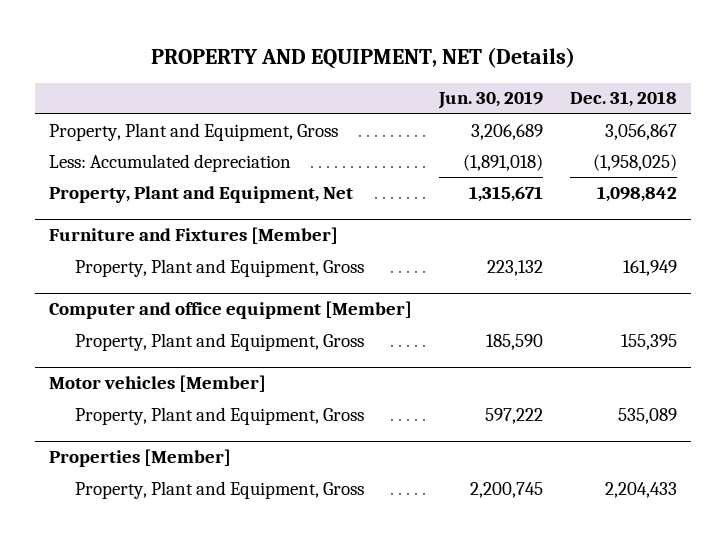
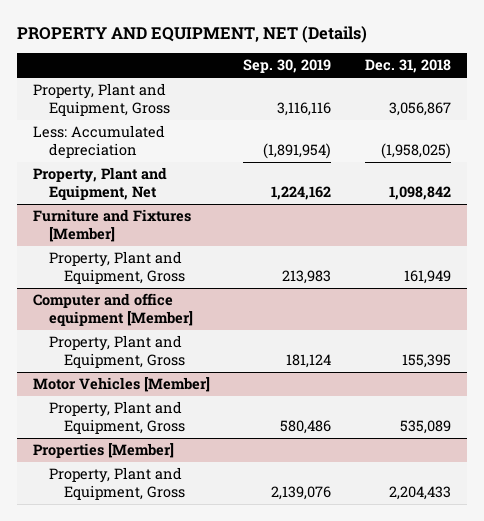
[438,91,544,110] Jun. 30, 2019 -> none
none -> [243,59,332,74] Sep. 30, 2019
[49,375,267,393] Motor vehicles [Member] -> [33,377,211,393] Motor Vehicles [Member]

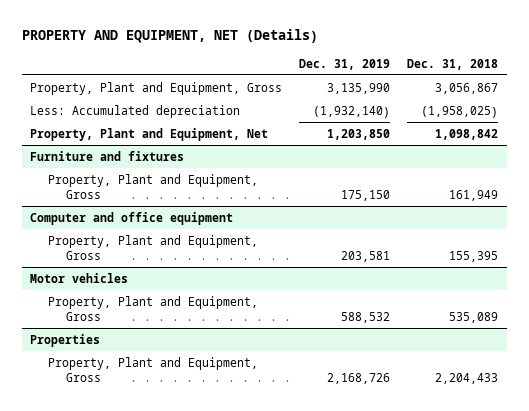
[243,59,332,74] Sep. 30, 2019 -> none
none -> [299,58,391,70] Dec. 31, 2019
[33,209,192,242] Furniture and Fixtures [Member] -> [30,150,185,161] Furniture and fixtures
[33,293,193,326] Computer and office equipment [Member] -> [30,211,234,225] Computer and office equipment
[33,377,211,393] Motor Vehicles [Member] -> [30,272,129,283] Motor vehicles
[33,443,175,459] Properties [Member] -> [30,333,101,347] Properties

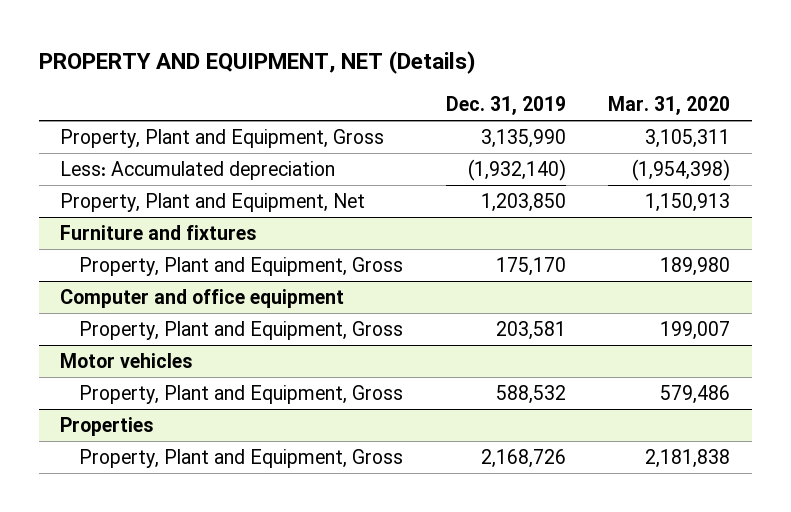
[407,58,499,70] Dec. 31, 2018 -> none
none -> [608,96,731,116] Mar. 31, 2020
[341,189,391,201] 175,150 -> [495,256,566,276] 175,170

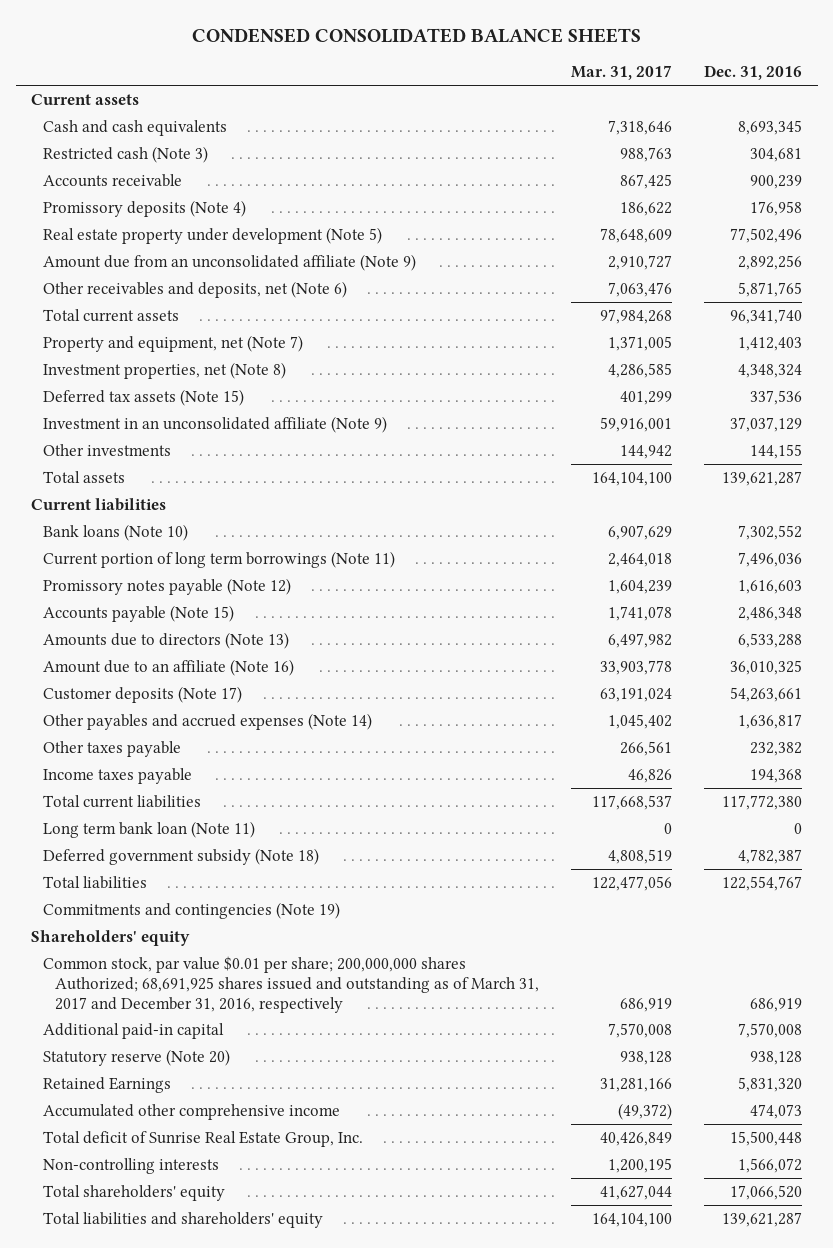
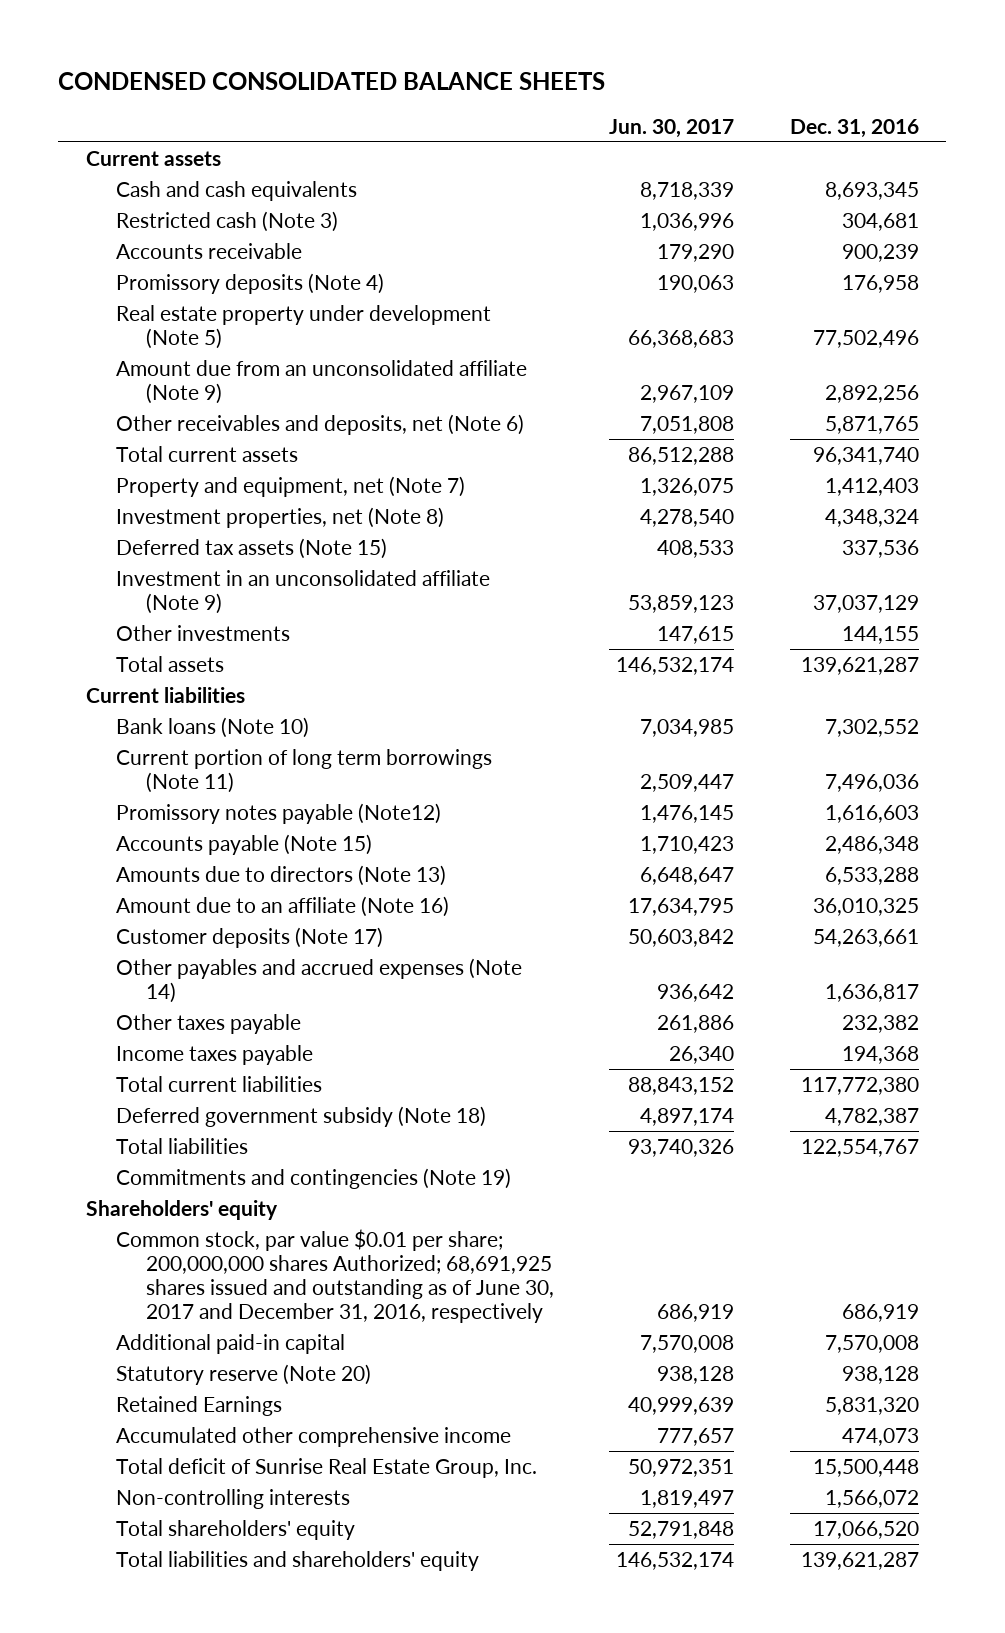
[571,65,673,81] Mar. 31, 2017 -> none
none -> [609,118,735,138] Jun. 30, 2017
[43,577,292,595] Promissory notes payable (Note 12) -> [116,802,442,824] Promissory notes payable (Note12)
[43,820,256,838] Long term bank loan (Note 11) -> none
[43,955,540,1013] Common stock, par value $0.01 per share; 200,000,000 shares Authorized; 68,691,925 shares issued and outstanding as of March 31, 2017 and December 31, 2016, respectively -> [116,1228,555,1323] Common stock, par value $0.01 per share; 200,000,000 shares Authorized; 68,691,925 shares issued and outstanding as of June 30, 2017 and December 31, 2016, respectively

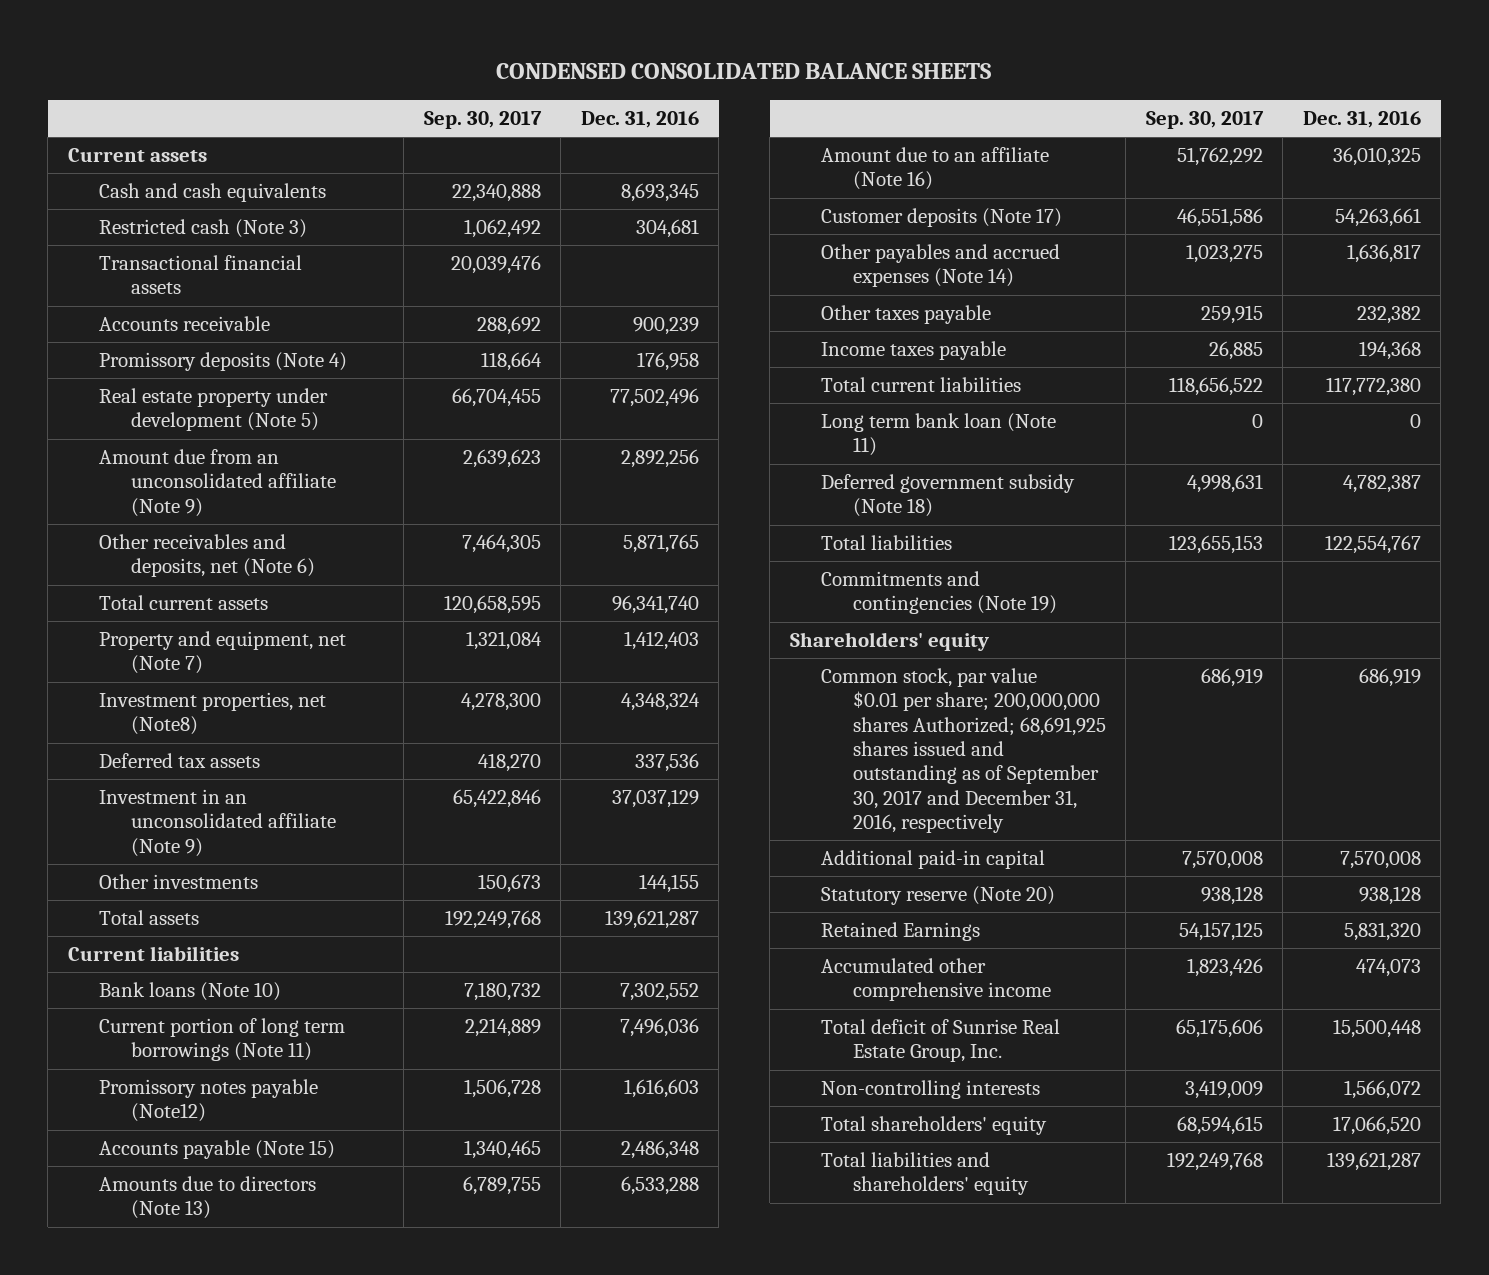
[609,118,735,138] Jun. 30, 2017 -> none
none -> [423,110,542,129] Sep. 30, 2017
none -> [99,255,303,295] Transactional financial assets
[116,506,445,528] Investment properties, net (Note 8) -> [99,692,327,736] Investment properties, net (Note8)
[116,537,388,559] Deferred tax assets (Note 15) -> [99,753,261,769] Deferred tax assets
none -> [821,413,1057,457] Long term bank loan (Note 11)
[116,1228,555,1323] Common stock, par value $0.01 per share; 200,000,000 shares Authorized; 68,691,925 shares issued and outstanding as of June 30, 2017 and December 31, 2016, respectively -> [821,668,1106,834] Common stock, par value $0.01 per share; 200,000,000 shares Authorized; 68,691,925 shares issued and outstanding as of September 30, 2017 and December 31, 2016, respectively

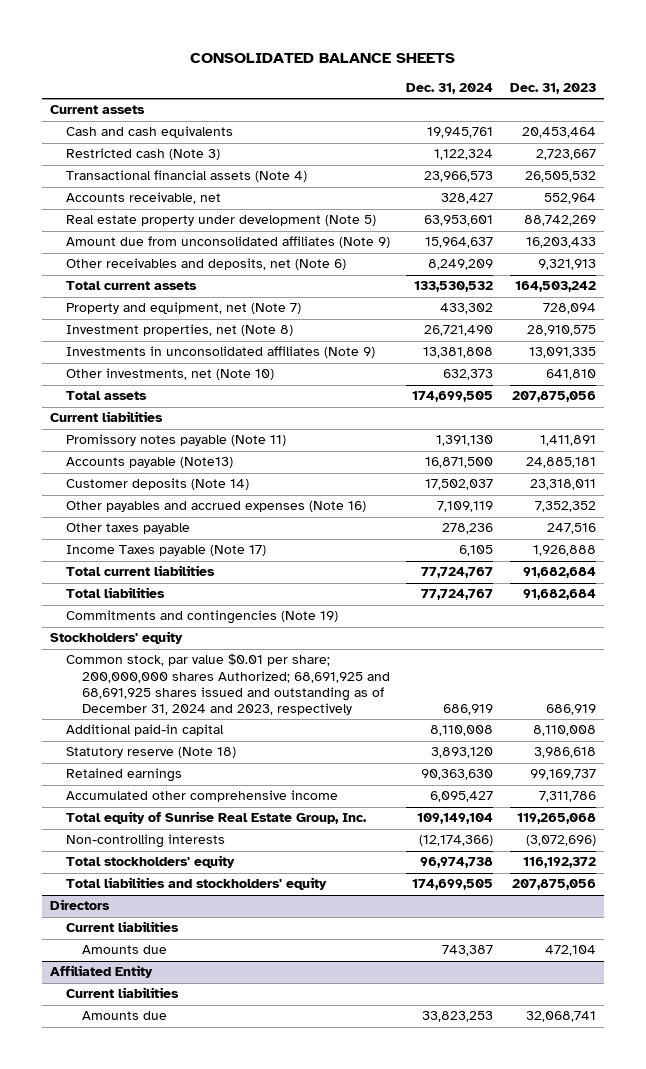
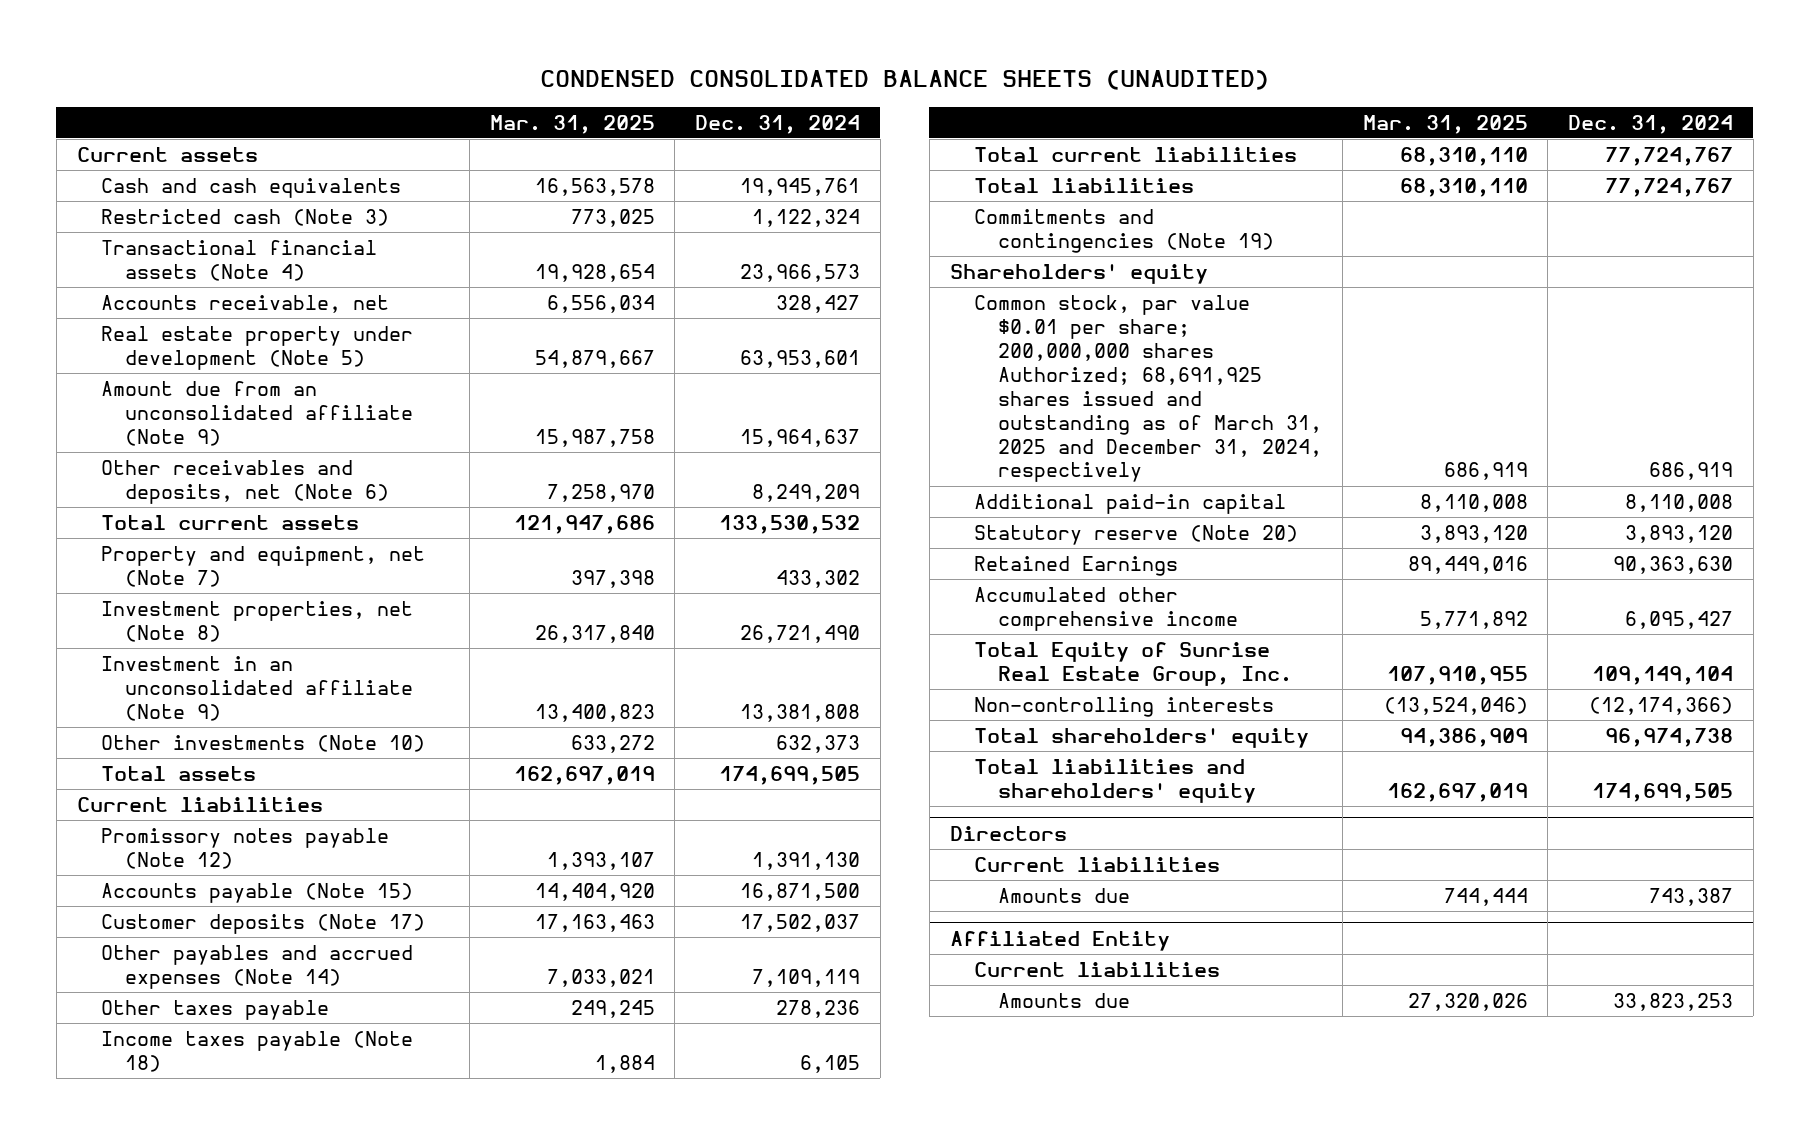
[189,52,455,63] CONSOLIDATED BALANCE SHEETS -> [539,69,1269,90] CONDENSED CONSOLIDATED BALANCE SHEETS (UNAUDITED)
[509,82,596,94] Dec. 31, 2023 -> none
none -> [489,114,655,134] Mar. 31, 2025
[66,236,391,249] Amount due from unconsolidated affiliates (Note 9) -> [100,381,414,446] Amount due from an unconsolidated affiliate (Note 9)
[66,346,376,359] Investments in unconsolidated affiliates (Note 9) -> [100,656,414,721] Investment in an unconsolidated affiliate (Note 9)
[66,368,275,381] Other investments, net (Note 10) -> [100,735,425,753] Other investments (Note 10)
[66,434,287,447] Promissory notes payable (Note 11) -> [100,828,389,870] Promissory notes payable (Note 12)
[66,457,234,469] Accounts payable (Note13) -> [100,883,413,904] Accounts payable (Note 15)
[66,478,250,491] Customer deposits (Note 14) -> [100,914,425,935] Customer deposits (Note 17)
[66,501,367,513] Other payables and accrued expenses (Note 16) -> [100,945,413,990] Other payables and accrued expenses (Note 14)
[66,545,267,557] Income Taxes payable (Note 17) -> [100,1031,413,1073] Income taxes payable (Note 18)
[50,631,184,645] Stockholders' equity -> [949,264,1208,285] Shareholders' equity
[66,653,390,715] Common stock, par value $0.01 per share; 200,000,000 shares Authorized; 68,691,925 and 68,691,925 shares issued and outstanding as of December 31, 2024 and 2023, respectively -> [973,295,1323,483] Common stock, par value $0.01 per share; 200,000,000 shares Authorized; 68,691,925 shares issued and outstanding as of March 31, 2025 and December 31, 2024, respectively
[66,747,237,759] Statutory reserve (Note 18) -> [973,525,1298,546] Statutory reserve (Note 20)
[66,768,183,783] Retained earnings -> [973,556,1178,577] Retained Earnings
[66,811,368,825] Total equity of Sunrise Real Estate Group, Inc. -> [973,642,1293,687] Total Equity of Sunrise Real Estate Group, Inc.
[66,855,236,869] Total stockholders' equity -> [973,728,1309,749] Total shareholders' equity
[66,877,328,891] Total liabilities and stockholders' equity -> [973,759,1257,804] Total liabilities and shareholders' equity

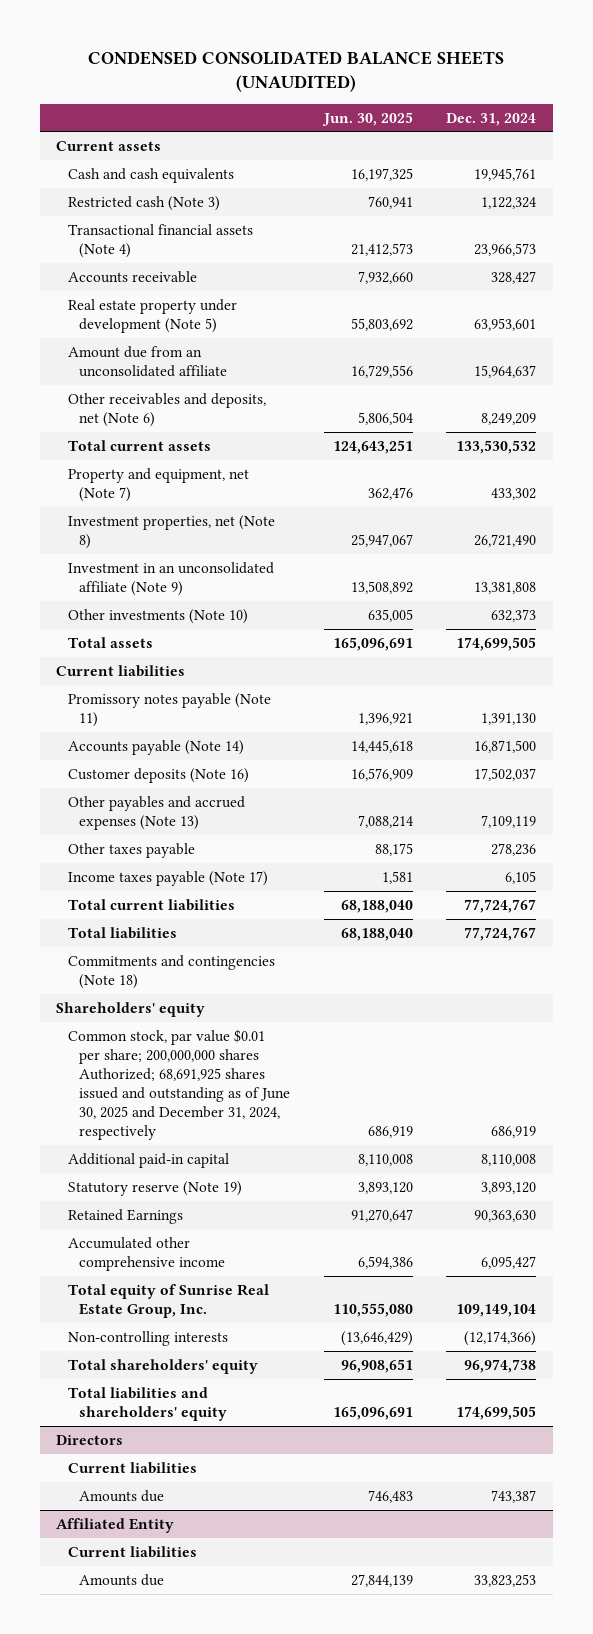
[489,114,655,134] Mar. 31, 2025 -> none
none -> [321,111,413,126] Jun. 30, 2025
[100,295,389,314] Accounts receivable, net -> [67,270,197,283] Accounts receivable
[100,381,414,446] Amount due from an unconsolidated affiliate (Note 9) -> [67,345,227,377] Amount due from an unconsolidated affiliate
[100,828,389,870] Promissory notes payable (Note 12) -> [67,692,271,727] Promissory notes payable (Note 11)
[100,883,413,904] Accounts payable (Note 15) -> [67,739,244,755] Accounts payable (Note 14)
[100,914,425,935] Customer deposits (Note 17) -> [67,767,249,783] Customer deposits (Note 16)
[100,945,413,990] Other payables and accrued expenses (Note 14) -> [67,795,245,830] Other payables and accrued expenses (Note 13)
[100,1031,413,1073] Income taxes payable (Note 18) -> [67,870,268,886] Income taxes payable (Note 17)
[973,209,1275,254] Commitments and contingencies (Note 19) -> [67,954,275,989] Commitments and contingencies (Note 18)
[973,295,1323,483] Common stock, par value $0.01 per share; 200,000,000 shares Authorized; 68,691,925 shares issued and outstanding as of March 31, 2025 and December 31, 2024, respectively -> [67,1028,290,1141] Common stock, par value $0.01 per share; 200,000,000 shares Authorized; 68,691,925 shares issued and outstanding as of June 30, 2025 and December 31, 2024, respectively
[973,525,1298,546] Statutory reserve (Note 20) -> [67,1180,242,1196] Statutory reserve (Note 19)
[973,642,1293,687] Total Equity of Sunrise Real Estate Group, Inc. -> [67,1283,269,1318] Total equity of Sunrise Real Estate Group, Inc.

